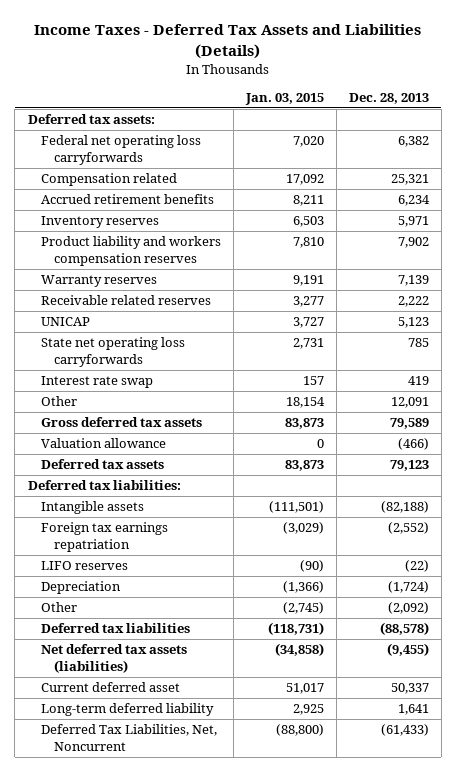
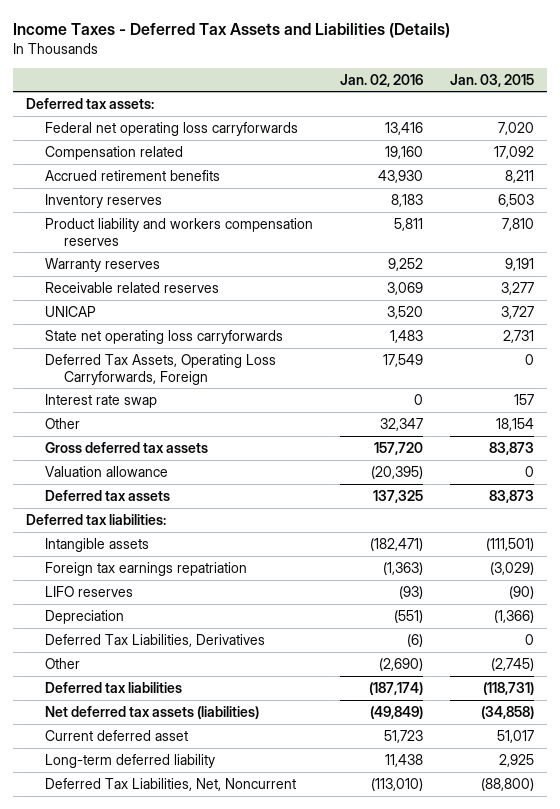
[348,93,429,105] Dec. 28, 2013 -> none
none -> [339,73,423,87] Jan. 02, 2016
none -> [45,353,277,385] Deferred Tax Assets, Operating Loss Carryforwards, Foreign
none -> [45,633,266,647] Deferred Tax Liabilities, Derivatives

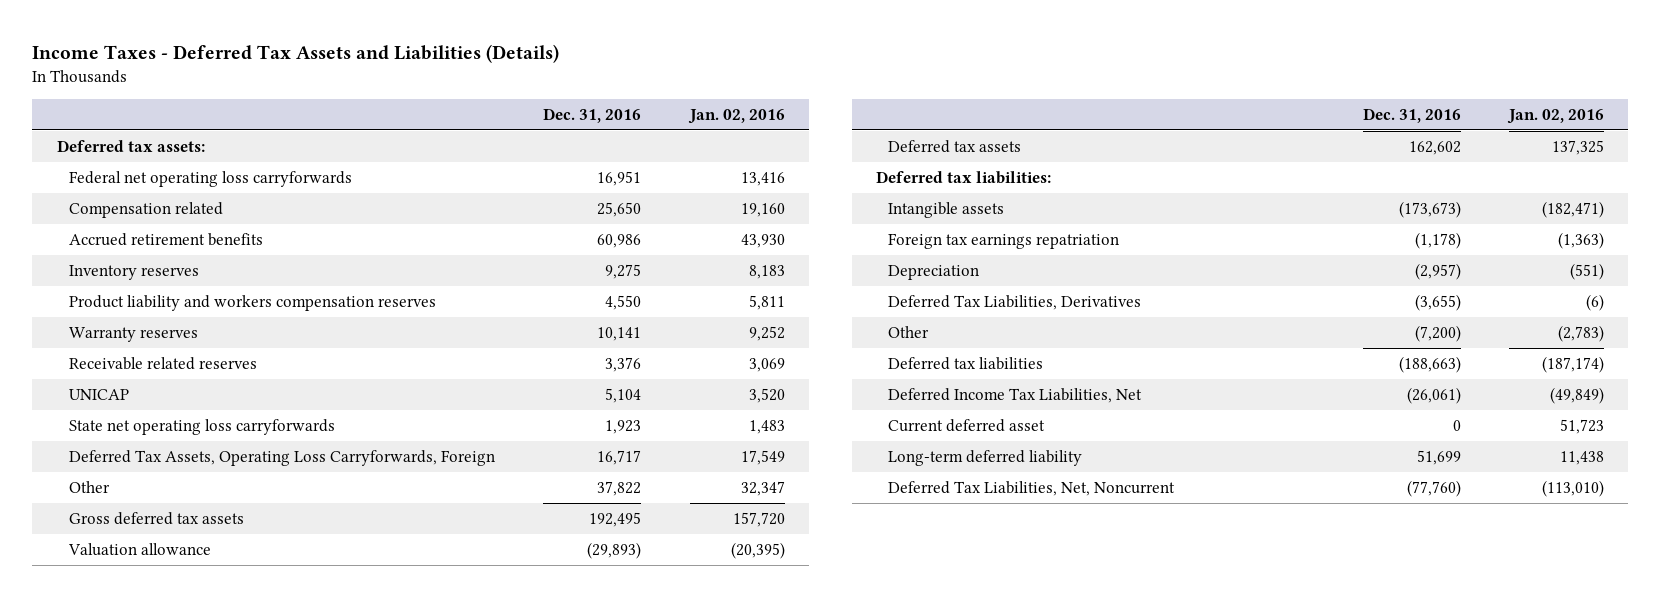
[449,73,534,87] Jan. 03, 2015 -> none
none -> [543,107,642,123] Dec. 31, 2016
[45,393,158,408] Interest rate swap -> none
[45,585,134,597] LIFO reserves -> none
[378,657,423,671] (2,690) -> [1558,325,1605,343] (2,783)
[45,705,260,719] Net deferred tax assets (liabilities) -> [888,388,1143,404] Deferred Income Tax Liabilities, Net

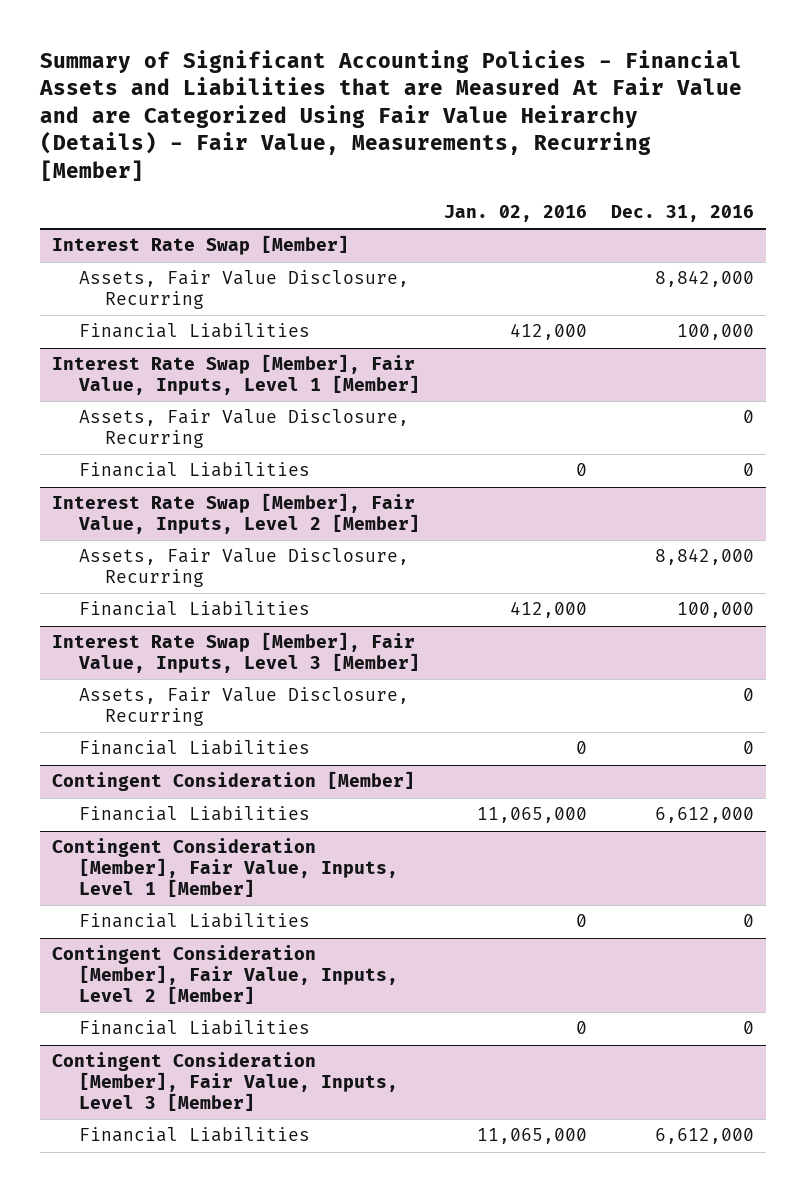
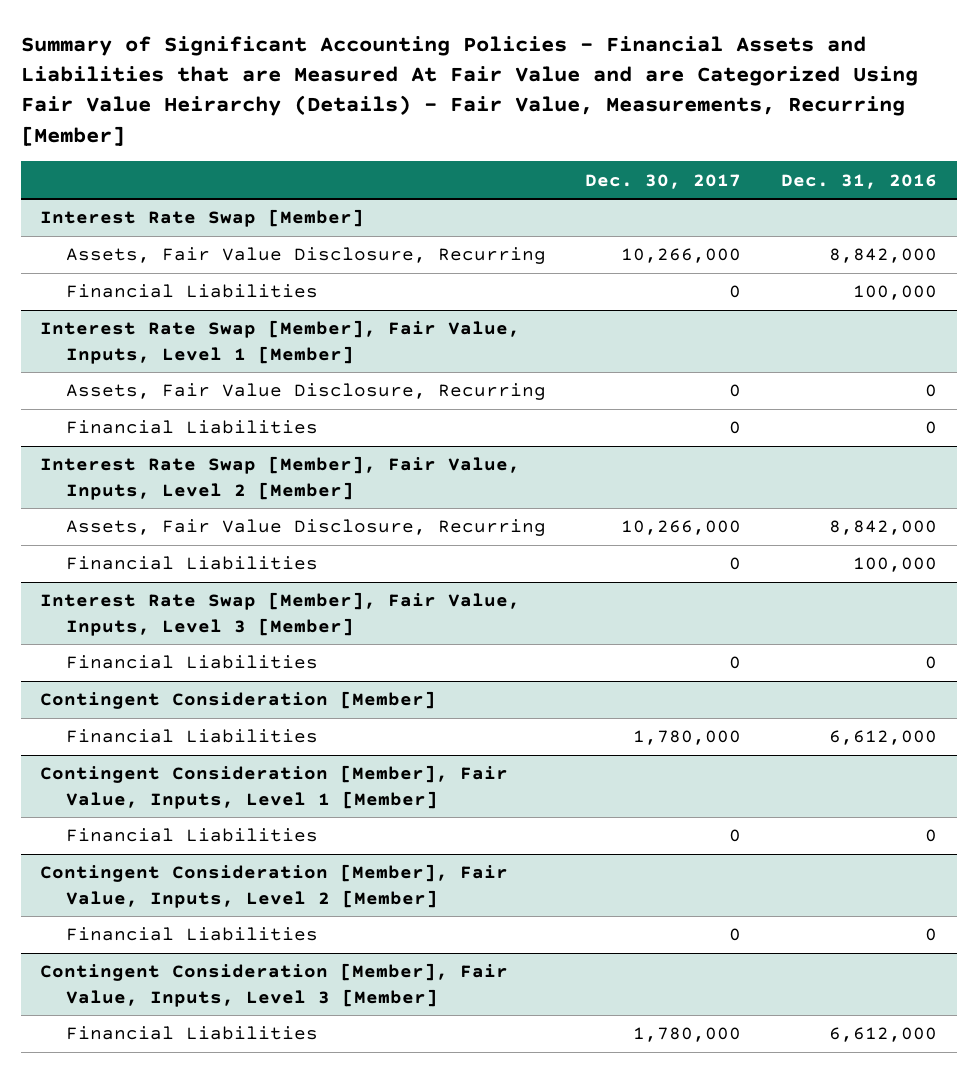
[443,205,587,223] Jan. 02, 2016 -> none
none -> [585,173,742,189] Dec. 30, 2017
[78,687,409,727] Assets, Fair Value Disclosure, Recurring -> none

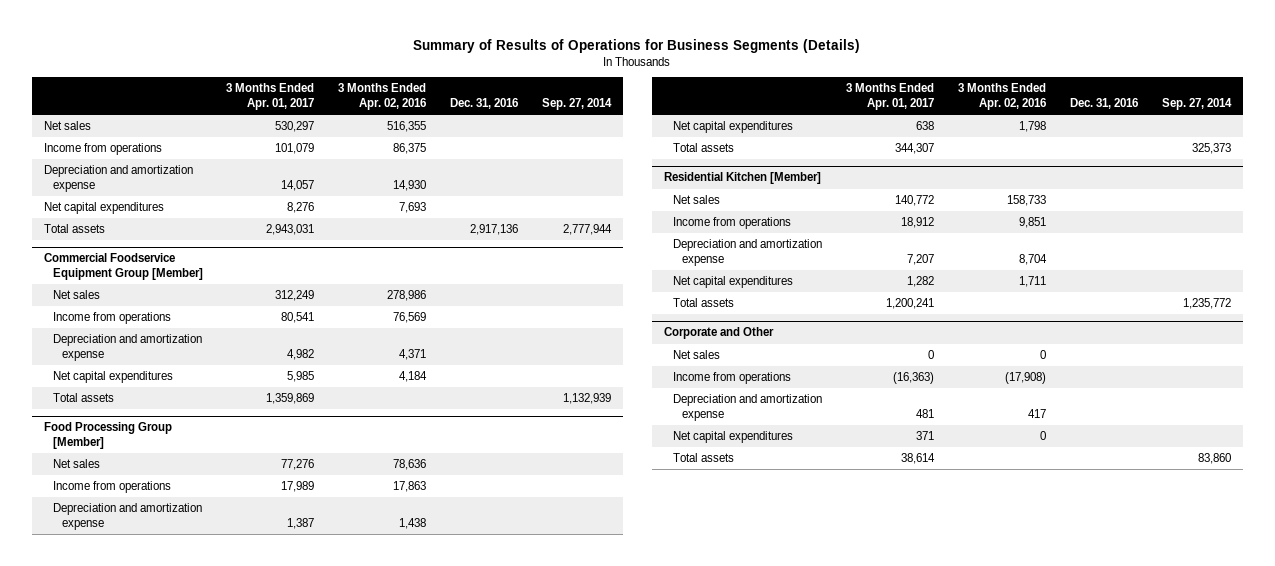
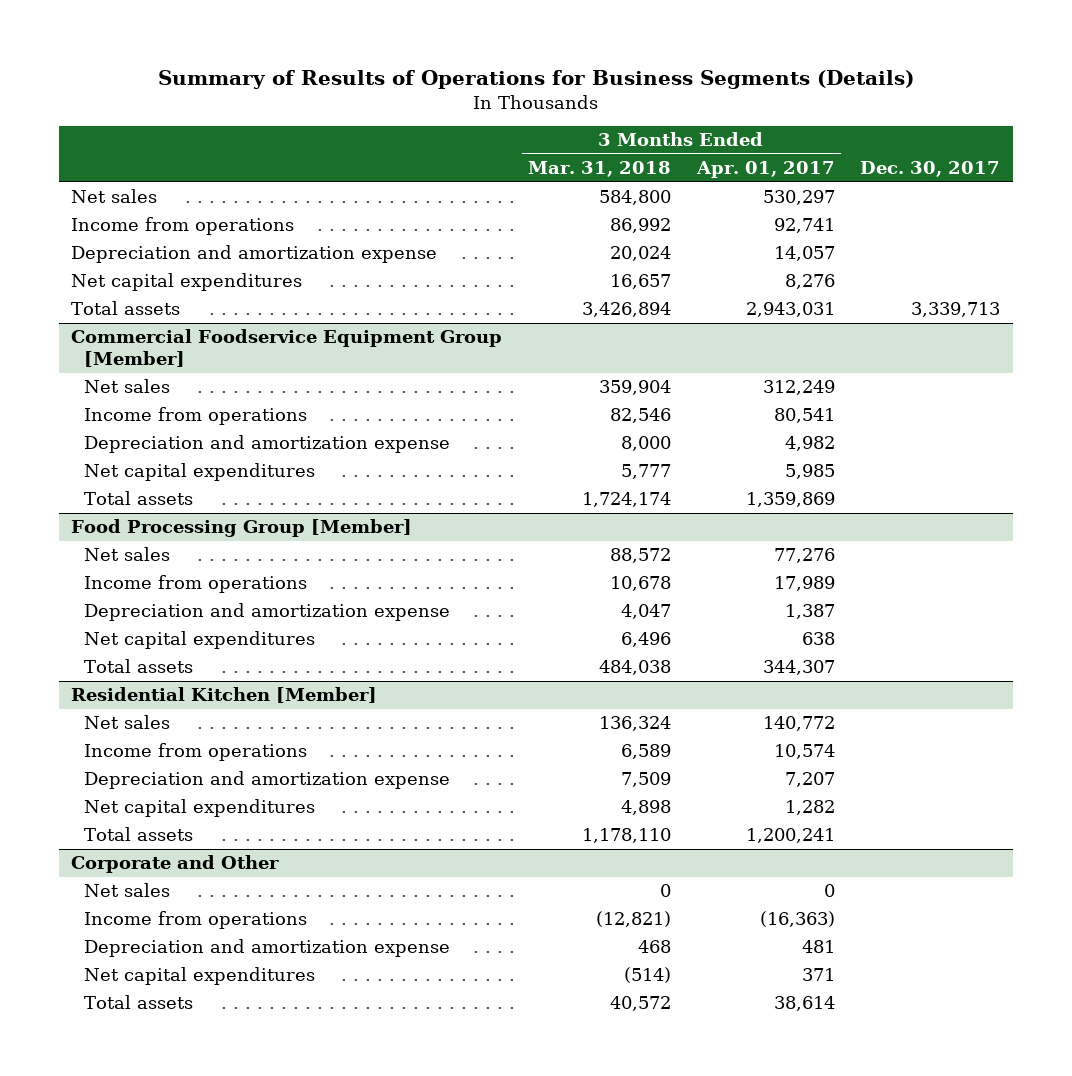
[338,83,427,111] 3 Months Ended Apr. 02, 2016 -> none
[450,98,519,110] Dec. 31, 2016 -> none
[541,98,612,111] Sep. 27, 2014 -> none
none -> [527,161,671,178] Mar. 31, 2018
none -> [860,161,1001,178] Dec. 30, 2017
[275,143,315,155] 101,079 -> [773,218,835,234] 92,741
[901,217,935,229] 18,912 -> [773,744,835,760] 10,574

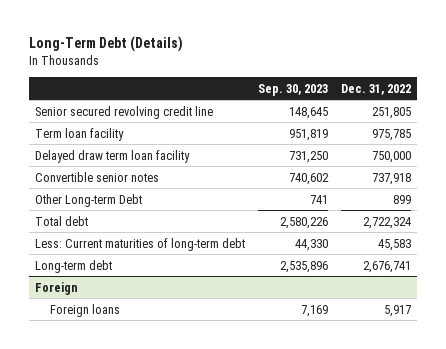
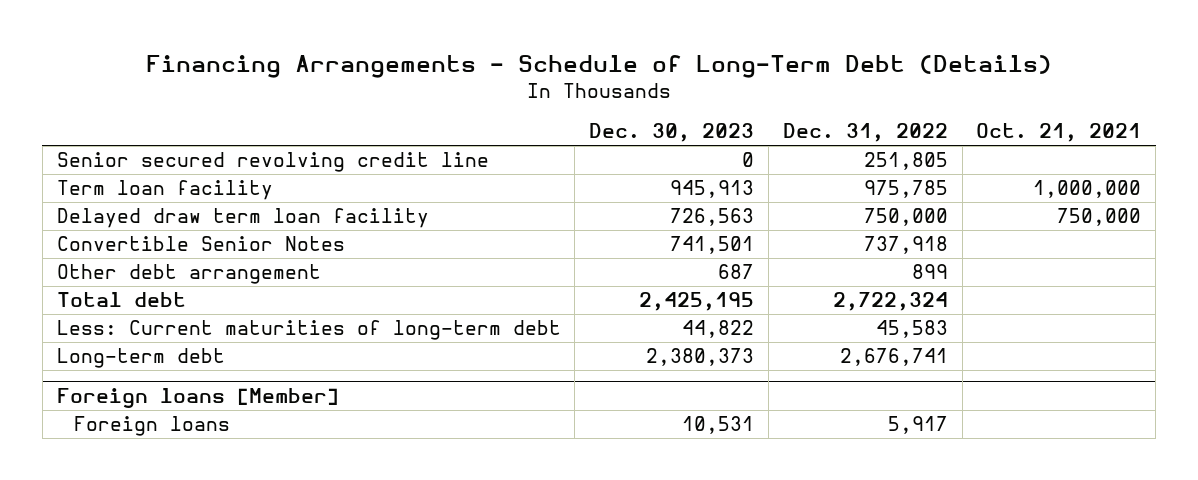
[28,36,183,53] Long-Term Debt (Details) -> [146,55,1053,79] Financing Arrangements - Schedule of Long-Term Debt (Details)
[258,83,329,96] Sep. 30, 2023 -> none
none -> [589,123,755,143] Dec. 30, 2023
none -> [976,123,1142,143] Oct. 21, 2021
[35,171,160,182] Convertible senior notes -> [56,236,345,252] Convertible Senior Notes
[35,193,143,207] Other Long-term Debt -> [56,264,321,285] Other debt arrangement
[35,281,79,295] Foreign -> [56,387,339,408] Foreign loans [Member]

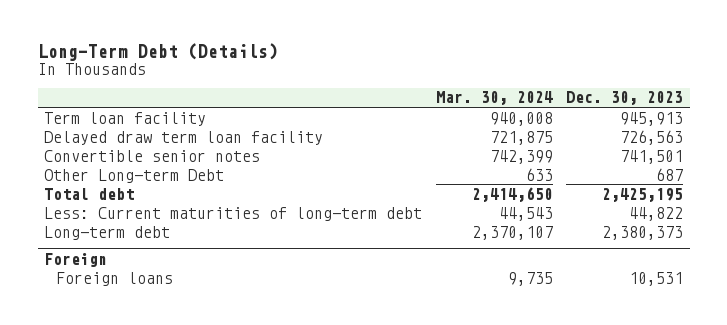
[146,55,1053,79] Financing Arrangements - Schedule of Long-Term Debt (Details) -> [37,42,278,61] Long-Term Debt (Details)
[782,123,948,143] Dec. 31, 2022 -> none
[976,123,1142,143] Oct. 21, 2021 -> none
none -> [435,91,553,106] Mar. 30, 2024
[56,152,489,173] Senior secured revolving credit line -> none
[56,236,345,252] Convertible Senior Notes -> [44,149,261,162] Convertible senior notes
[56,264,321,285] Other debt arrangement -> [44,168,225,183] Other Long-term Debt
[56,387,339,408] Foreign loans [Member] -> [44,252,108,267] Foreign

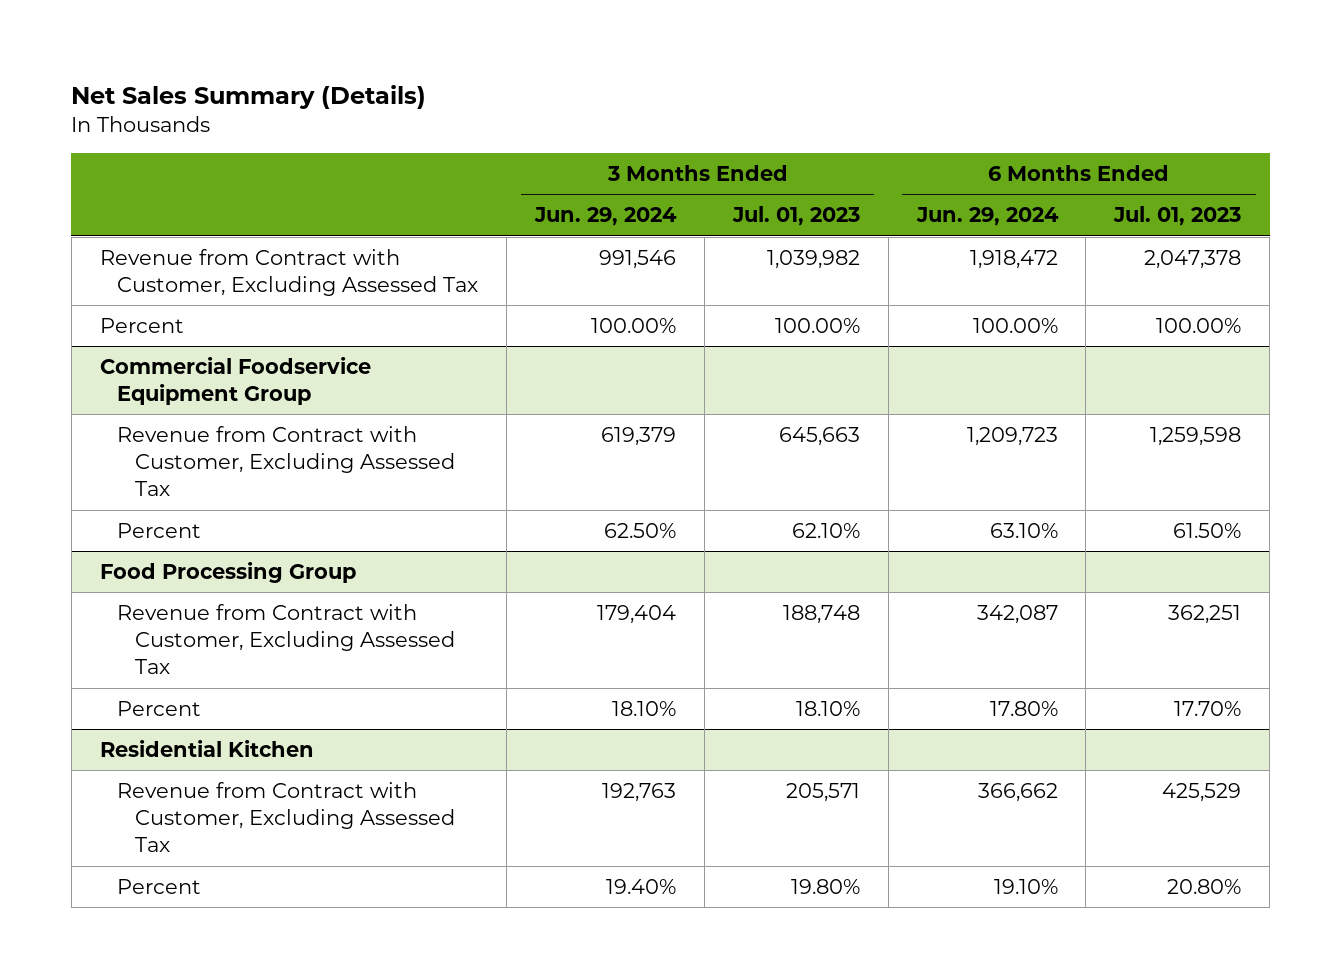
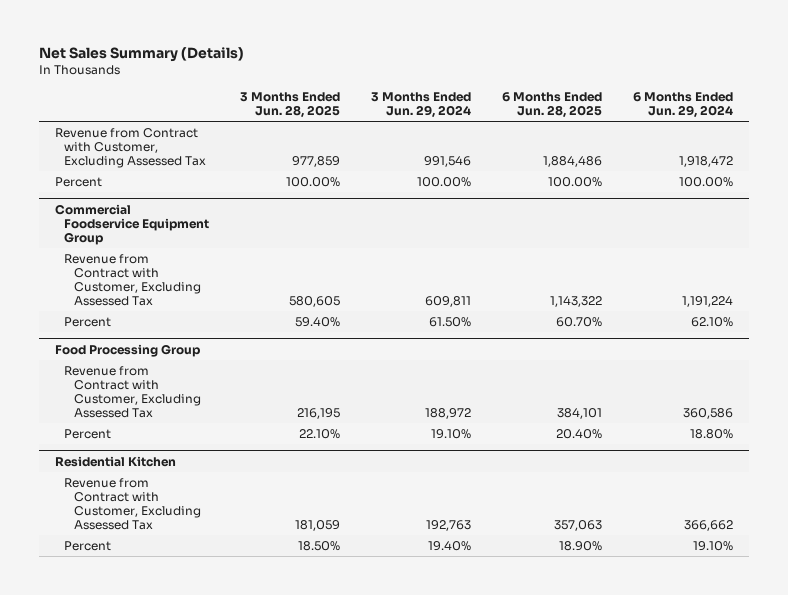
[731,206,860,227] Jul. 01, 2023 -> none
[1113,206,1242,227] Jul. 01, 2023 -> none
none -> [240,92,341,119] 3 Months Ended Jun. 28, 2025
none -> [502,92,603,119] 6 Months Ended Jun. 28, 2025
[601,426,677,446] 619,379 -> [425,295,472,307] 609,811
[966,426,1058,446] 1,209,723 -> [682,295,734,307] 1,191,224
[604,522,677,538] 62.50% -> [429,316,472,327] 61.50%
[989,522,1058,538] 63.10% -> [691,316,734,327] 62.10%
[597,604,677,624] 179,404 -> [425,407,472,419] 188,972
[976,604,1058,624] 342,087 -> [683,407,734,419] 360,586
[612,700,677,716] 18.10% -> [431,428,472,439] 19.10%
[989,700,1058,716] 17.80% -> [690,428,734,439] 18.80%

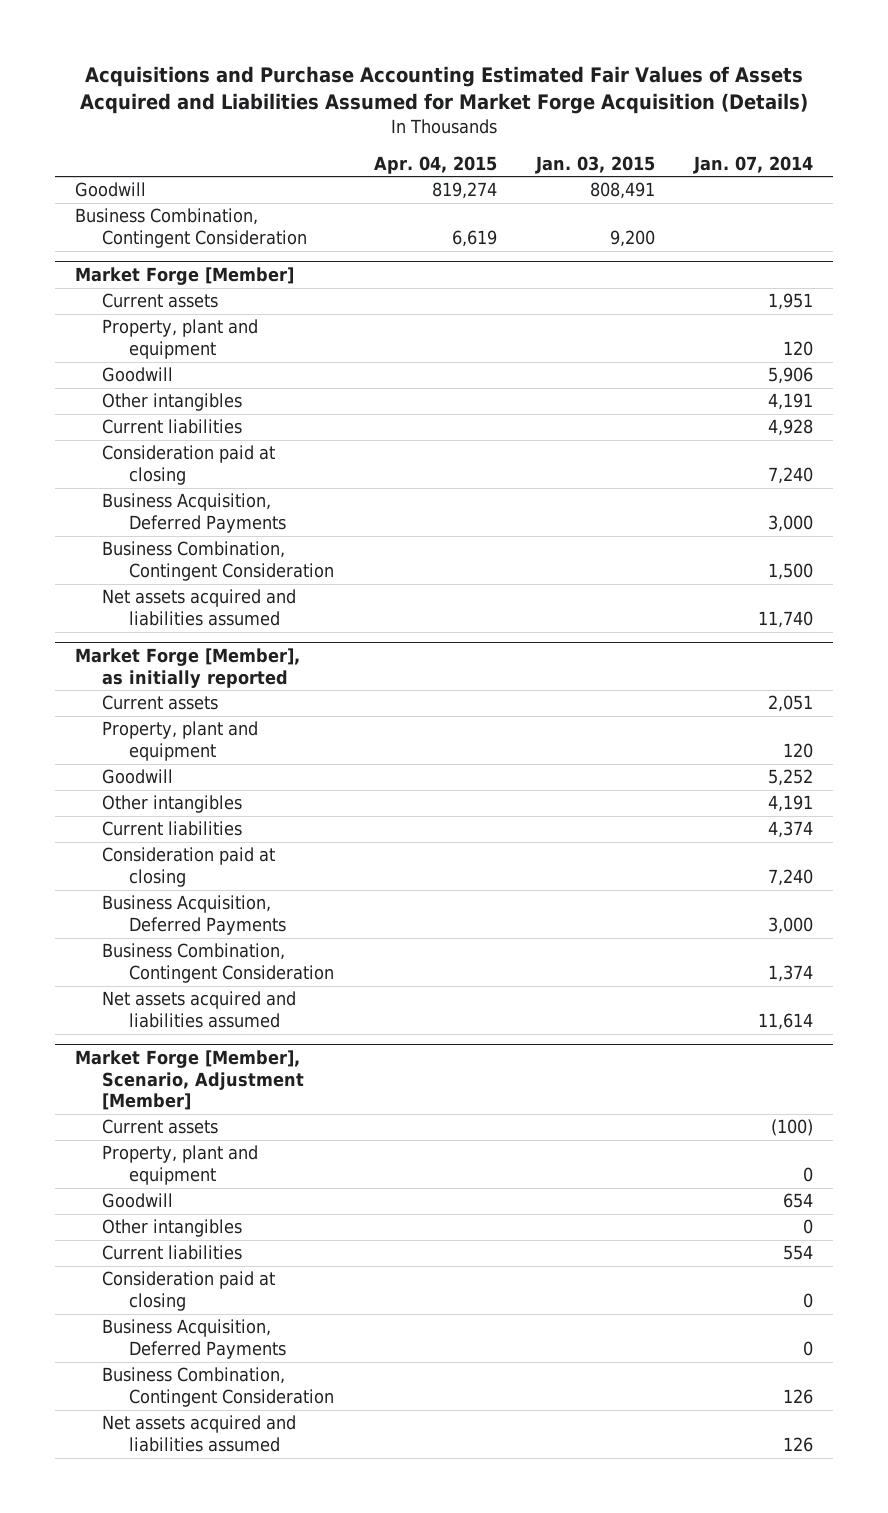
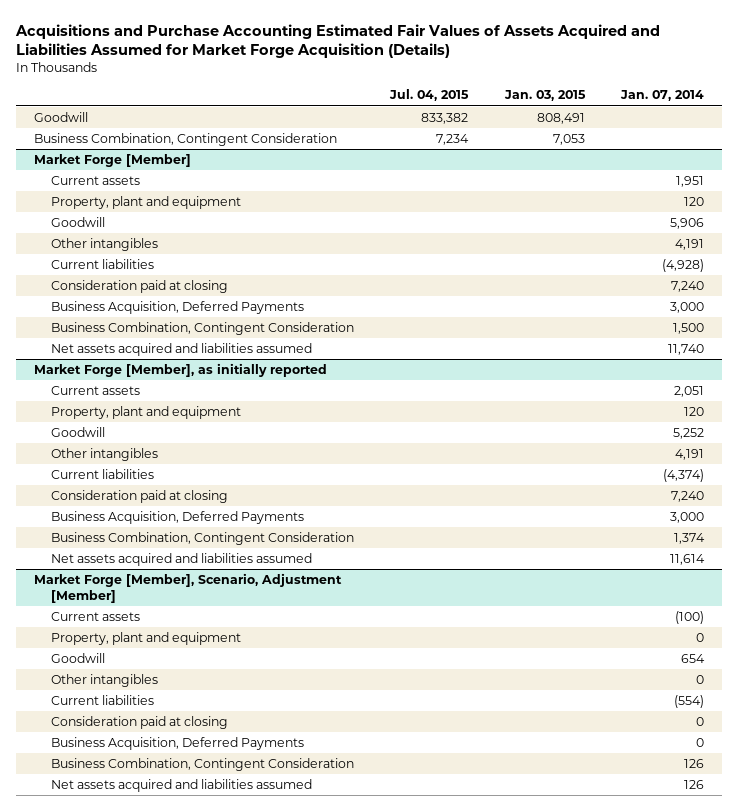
[373,155,497,174] Apr. 04, 2015 -> none
none -> [389,89,470,102] Jul. 04, 2015
[609,229,655,247] 9,200 -> [552,133,585,145] 7,053
[768,419,814,437] 4,928 -> [661,258,704,272] (4,928)
[768,821,814,839] 4,374 -> [662,468,704,482] (4,374)
[783,1245,814,1261] 554 -> [673,694,704,708] (554)

